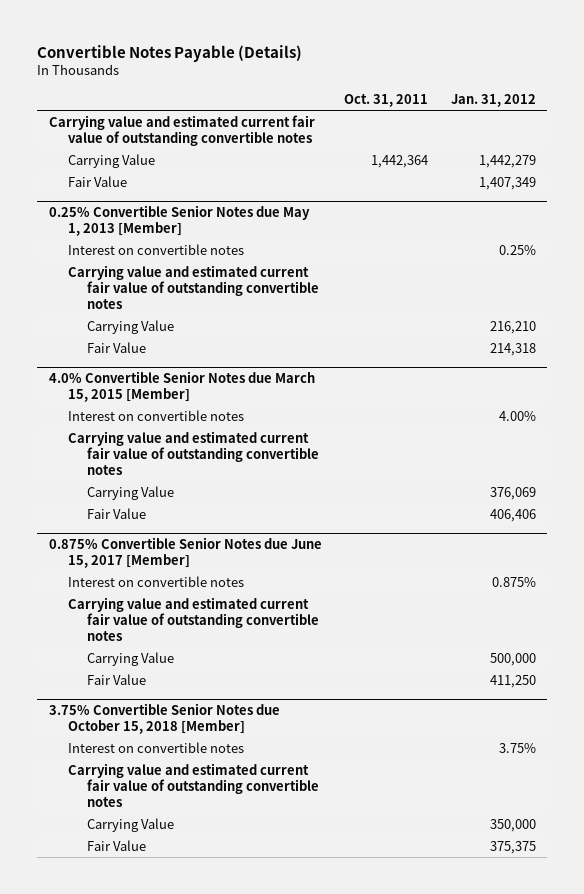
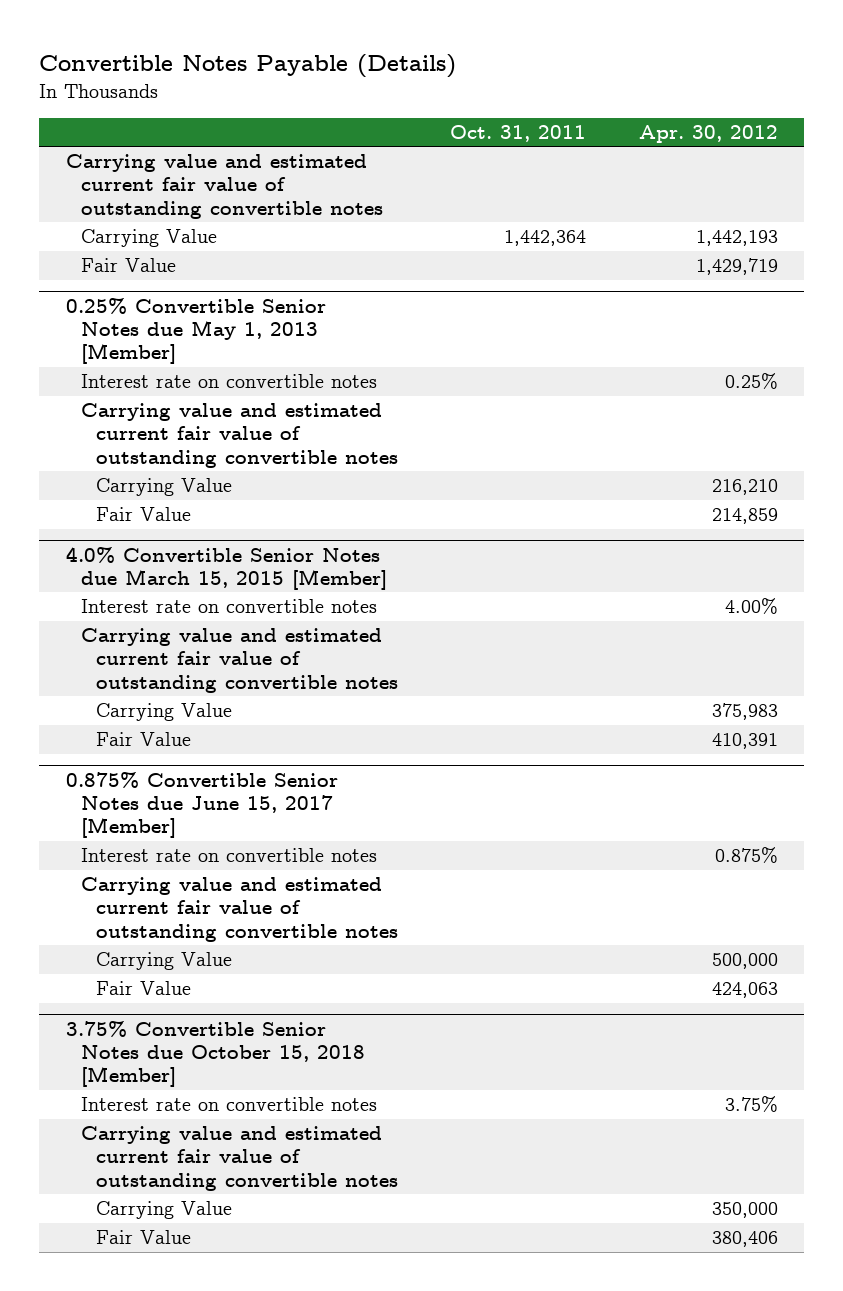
[450,94,536,108] Jan. 31, 2012 -> none
none -> [638,124,778,143] Apr. 30, 2012
[67,243,244,255] Interest on convertible notes -> [80,374,377,389] Interest rate on convertible notes
[67,409,244,421] Interest on convertible notes -> [80,599,377,614] Interest rate on convertible notes
[67,575,244,587] Interest on convertible notes -> [80,848,377,863] Interest rate on convertible notes
[67,741,244,753] Interest on convertible notes -> [80,1097,377,1112] Interest rate on convertible notes

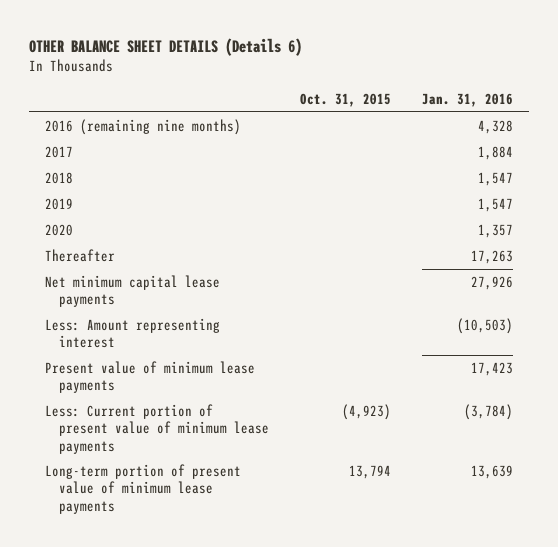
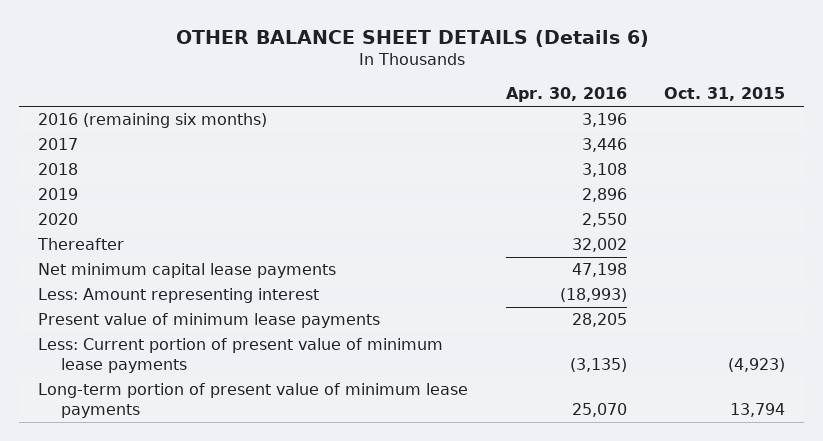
[422,92,514,107] Jan. 31, 2016 -> none
none -> [505,87,627,103] Apr. 30, 2016
[44,118,241,135] 2016 (remaining nine months) -> [37,113,267,129] 2016 (remaining six months)

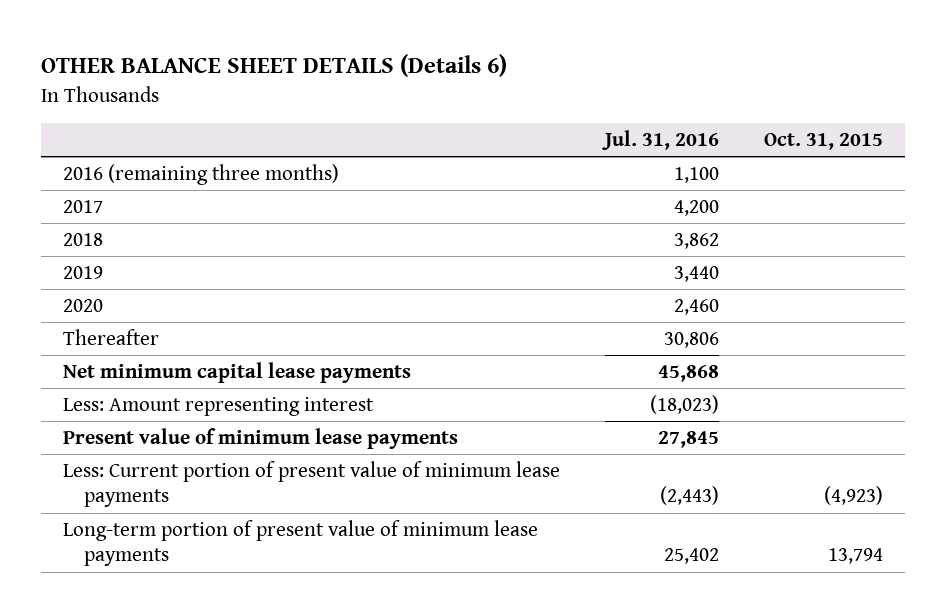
[505,87,627,103] Apr. 30, 2016 -> none
none -> [602,129,720,150] Jul. 31, 2016
[37,113,267,129] 2016 (remaining six months) -> [63,164,340,186] 2016 (remaining three months)

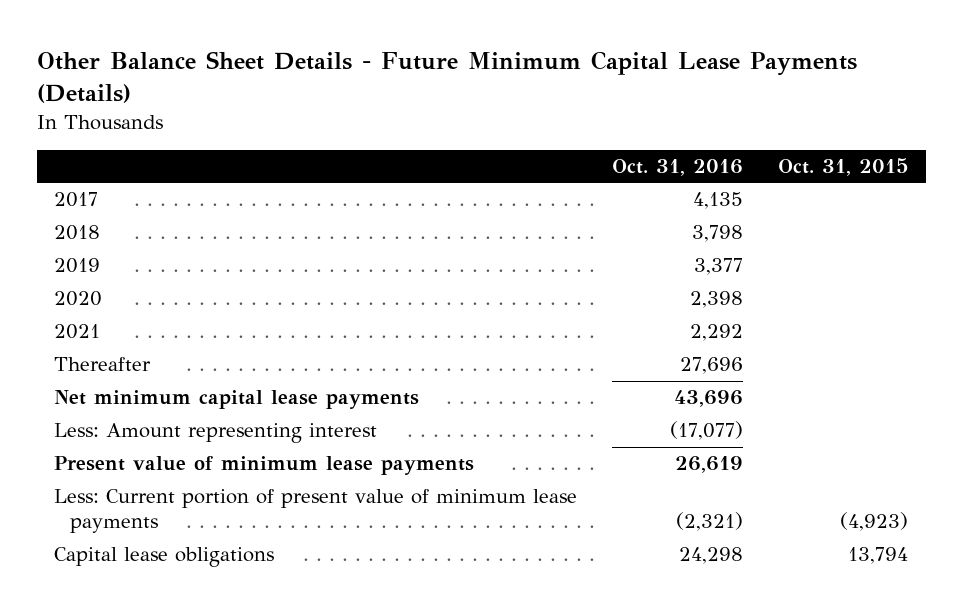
[40,54,507,78] OTHER BALANCE SHEET DETAILS (Details 6) -> [36,51,857,104] Other Balance Sheet Details - Future Minimum Capital Lease Payments (Details)
[602,129,720,150] Jul. 31, 2016 -> none
none -> [612,159,744,177] Oct. 31, 2016
[63,164,340,186] 2016 (remaining three months) -> none
none -> [54,324,101,340] 2021
[63,520,539,567] Long-term portion of present value of minimum lease payments -> [54,547,275,568] Capital lease obligations

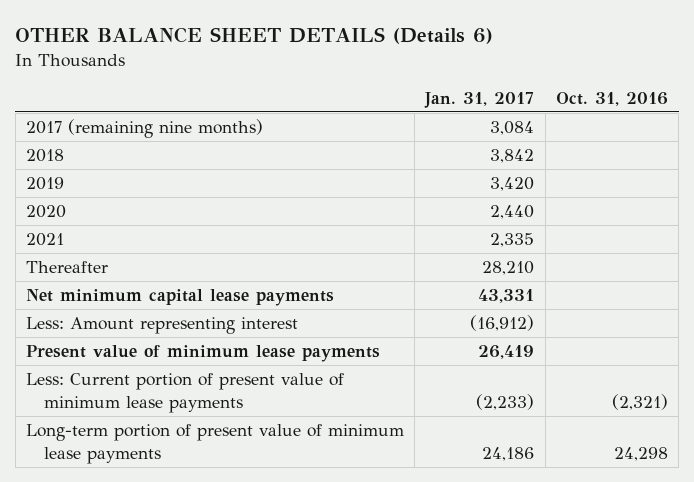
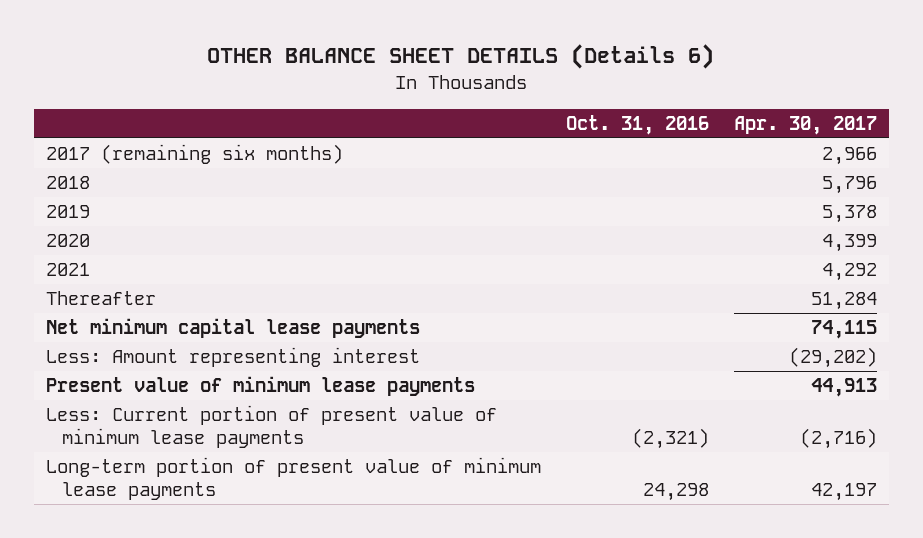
[424,91,535,108] Jan. 31, 2017 -> none
none -> [733,115,877,135] Apr. 30, 2017
[26,119,264,139] 2017 (remaining nine months) -> [46,144,344,165] 2017 (remaining six months)

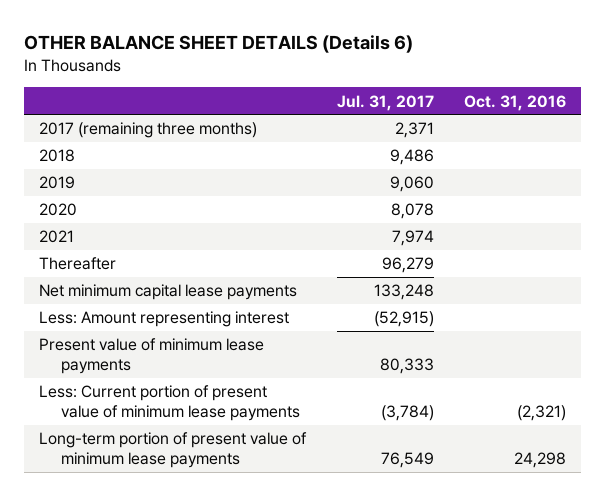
[733,115,877,135] Apr. 30, 2017 -> none
none -> [336,94,434,111] Jul. 31, 2017
[46,144,344,165] 2017 (remaining six months) -> [39,122,258,139] 2017 (remaining three months)

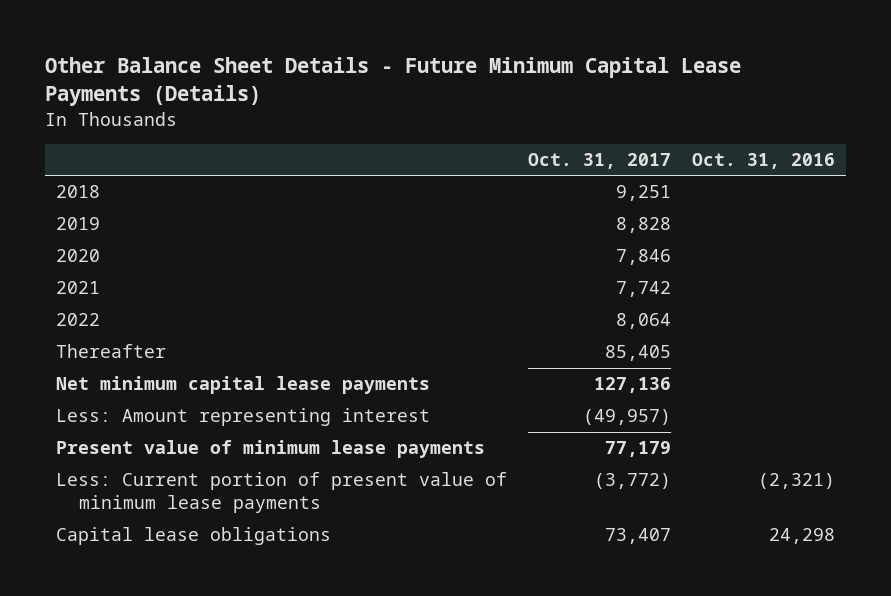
[24,35,414,54] OTHER BALANCE SHEET DETAILS (Details 6) -> [45,57,742,107] Other Balance Sheet Details - Future Minimum Capital Lease Payments (Details)
[336,94,434,111] Jul. 31, 2017 -> none
none -> [528,152,672,169] Oct. 31, 2017
[39,122,258,139] 2017 (remaining three months) -> none
none -> [56,313,101,327] 2022
[39,432,308,469] Long-term portion of present value of minimum lease payments -> [56,527,332,546] Capital lease obligations

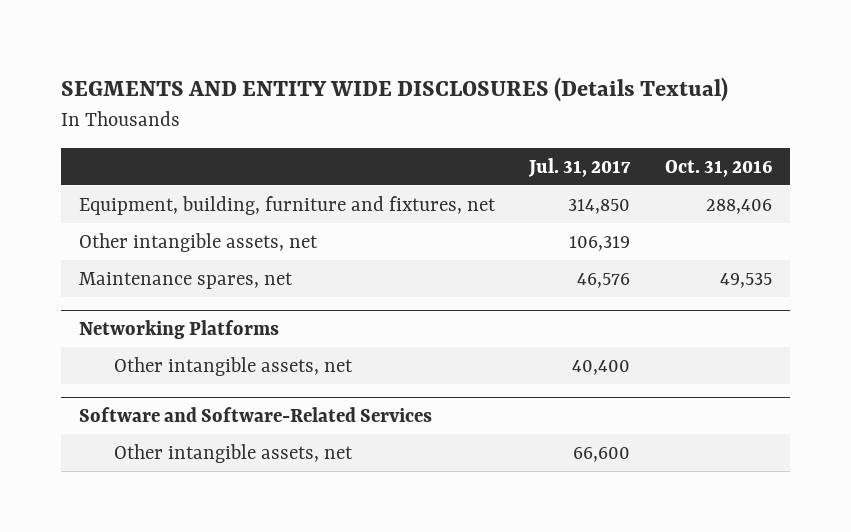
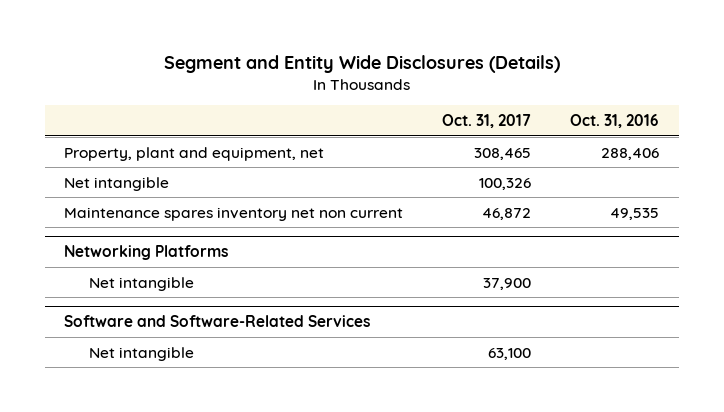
[61,76,729,102] SEGMENTS AND ENTITY WIDE DISCLOSURES (Details Textual) -> [163,54,560,73] Segment and Entity Wide Disclosures (Details)
[528,157,632,177] Jul. 31, 2017 -> none
none -> [442,113,532,128] Oct. 31, 2017
[78,195,496,215] Equipment, building, furniture and fixtures, net -> [64,146,325,161] Property, plant and equipment, net
[78,232,318,252] Other intangible assets, net -> [64,176,170,191] Net intangible
[78,271,293,289] Maintenance spares, net -> [64,206,404,221] Maintenance spares inventory net non current
[113,356,353,376] Other intangible assets, net -> [88,276,194,291] Net intangible
[113,443,353,463] Other intangible assets, net -> [88,346,194,361] Net intangible

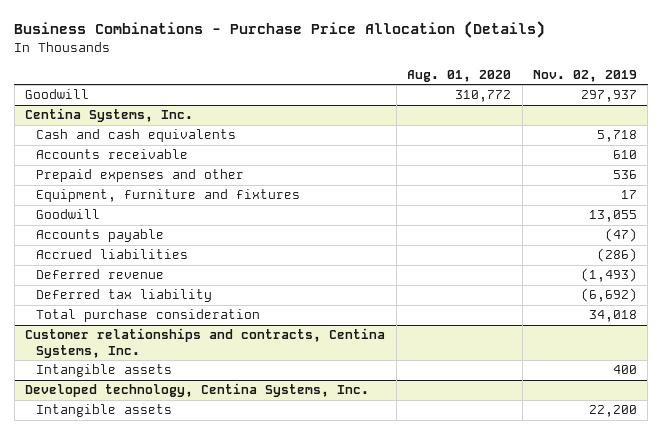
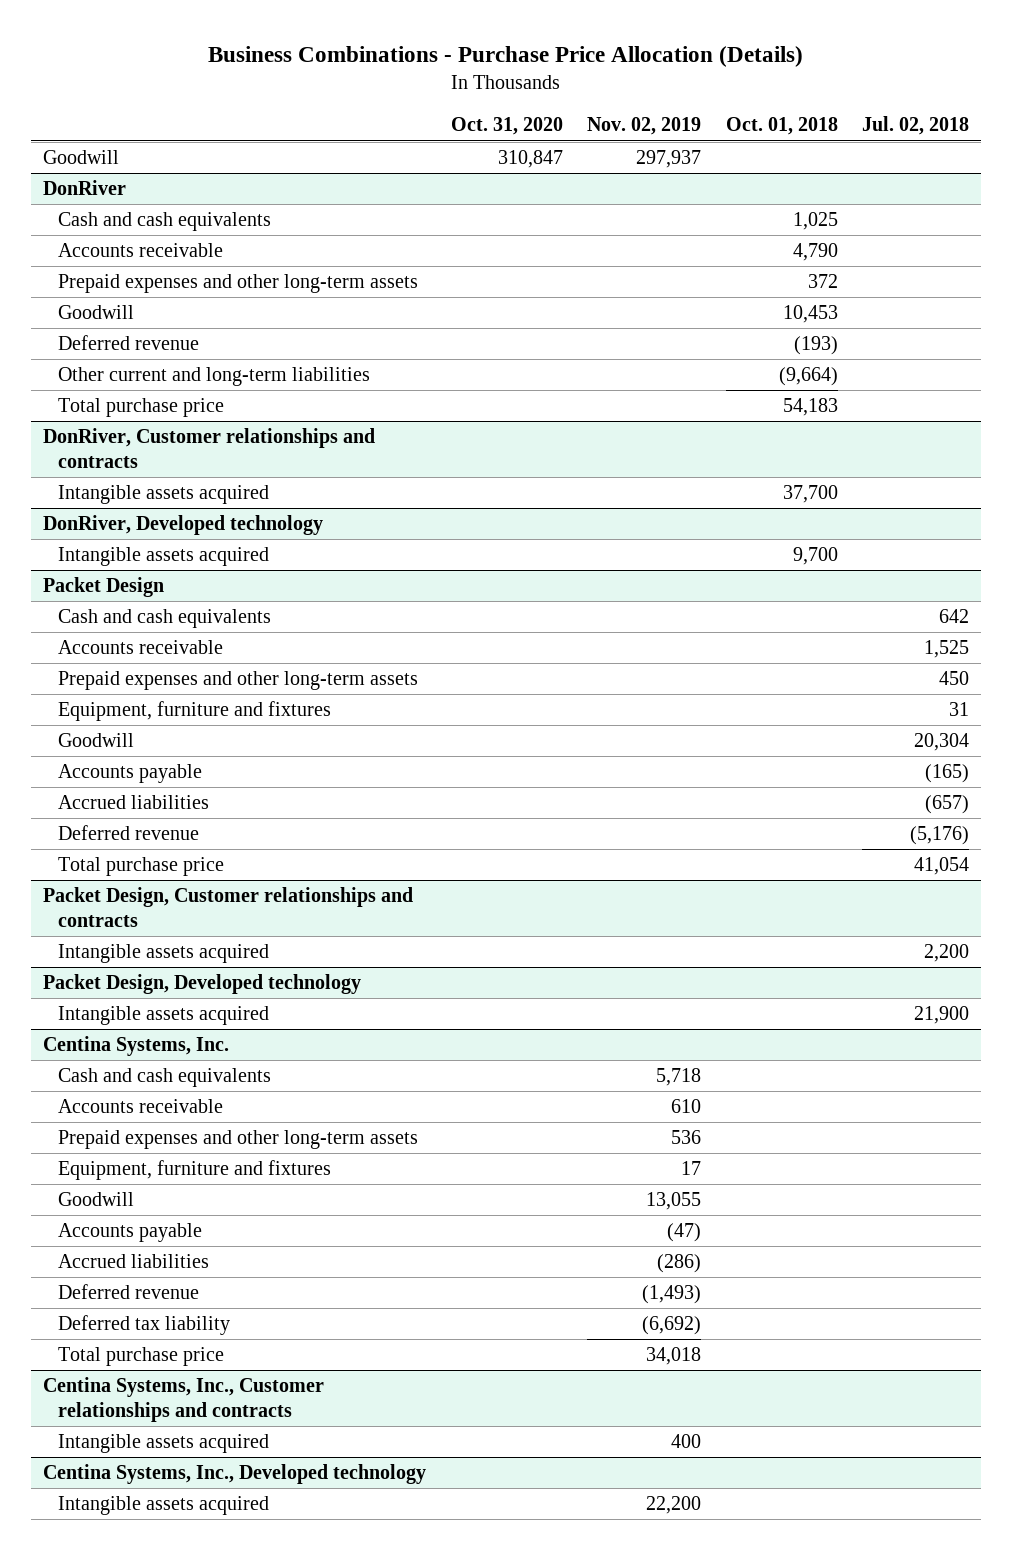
[407,69,512,82] Aug. 01, 2020 -> none
none -> [450,117,563,136] Oct. 31, 2020
none -> [725,117,838,136] Oct. 01, 2018
none -> [862,116,970,136] Jul. 02, 2018
none -> [42,180,126,196] DonRiver
none -> [58,212,272,232] Cash and cash equivalents
none -> [58,243,224,258] Accounts receivable
none -> [58,274,419,294] Prepaid expenses and other long-term assets
none -> [58,305,135,320] Goodwill
none -> [58,335,200,351] Deferred revenue
none -> [58,367,371,387] Other current and long-term liabilities
none -> [58,398,225,418] Total purchase price
none -> [42,428,375,469] DonRiver, Customer relationships and contracts
none -> [58,485,270,505] Intangible assets acquired
none -> [42,515,323,536] DonRiver, Developed technology
none -> [58,547,270,567] Intangible assets acquired
none -> [42,577,164,598] Packet Design
none -> [58,609,272,629] Cash and cash equivalents
none -> [58,640,224,655] Accounts receivable
none -> [58,671,419,691] Prepaid expenses and other long-term assets
none -> [58,701,332,722] Equipment, furniture and fixtures
none -> [58,733,135,748] Goodwill
none -> [58,764,203,784] Accounts payable
none -> [58,795,210,810] Accrued liabilities
none -> [58,825,200,841] Deferred revenue
none -> [58,857,225,877] Total purchase price
none -> [42,887,413,928] Packet Design, Customer relationships and contracts
none -> [58,944,270,964] Intangible assets acquired
none -> [42,974,361,995] Packet Design, Developed technology
none -> [58,1006,270,1026] Intangible assets acquired
[35,169,244,183] Prepaid expenses and other -> [58,1130,419,1150] Prepaid expenses and other long-term assets
[35,309,260,323] Total purchase consideration -> [58,1347,225,1367] Total purchase price
[25,328,386,358] Customer relationships and contracts, Centina Systems, Inc. -> [42,1377,324,1423] Centina Systems, Inc., Customer relationships and contracts
[35,364,172,378] Intangible assets -> [58,1434,270,1454] Intangible assets acquired
[25,383,370,398] Developed technology, Centina Systems, Inc. -> [42,1464,426,1485] Centina Systems, Inc., Developed technology
[35,404,172,418] Intangible assets -> [58,1496,270,1516] Intangible assets acquired

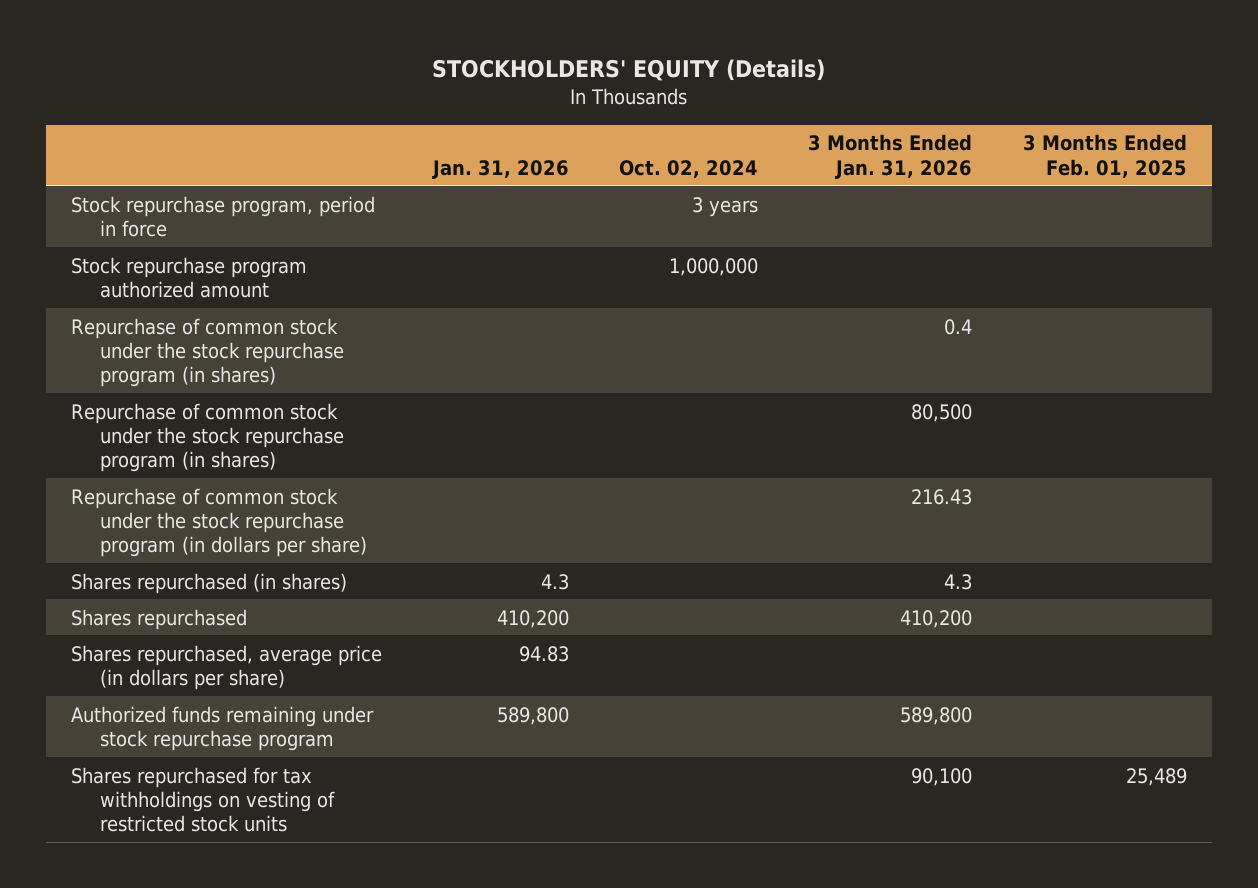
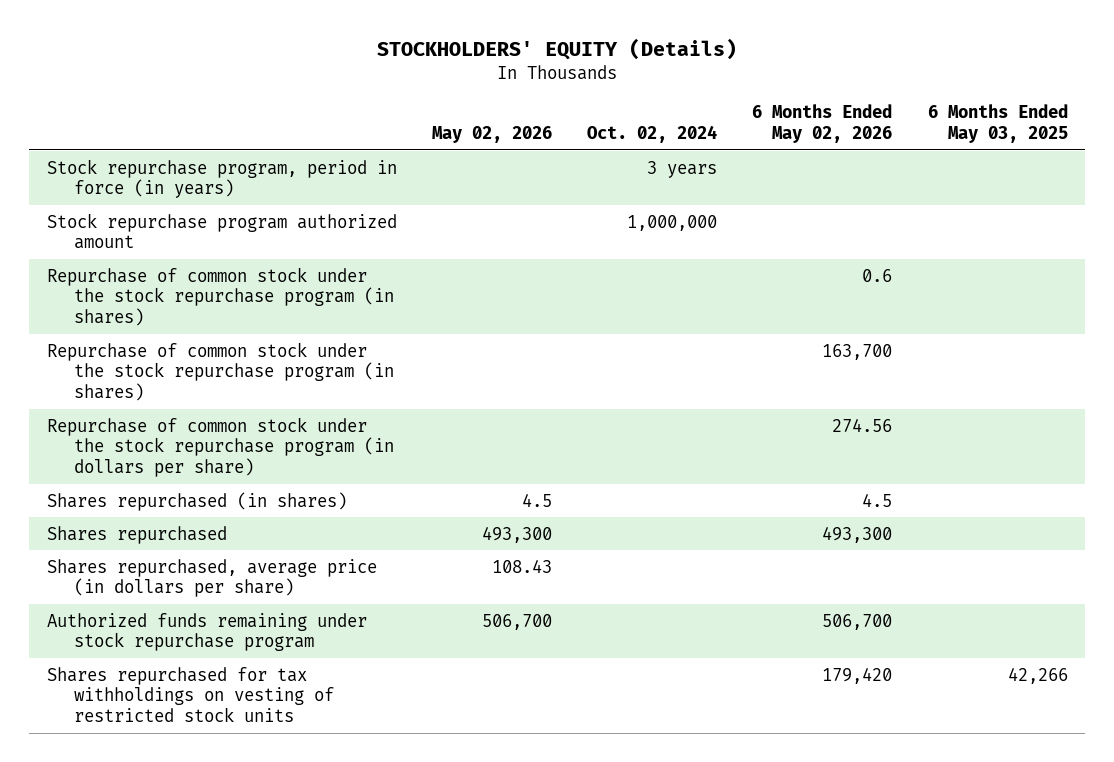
[431,159,569,179] Jan. 31, 2026 -> none
[808,134,973,179] 3 Months Ended Jan. 31, 2026 -> none
[1022,134,1187,178] 3 Months Ended Feb. 01, 2025 -> none
none -> [431,126,552,144] May 02, 2026
none -> [752,104,893,144] 6 Months Ended May 02, 2026
none -> [927,104,1068,144] 6 Months Ended May 03, 2025
[71,195,376,238] Stock repurchase program, period in force -> [46,158,397,199] Stock repurchase program, period in force (in years)

